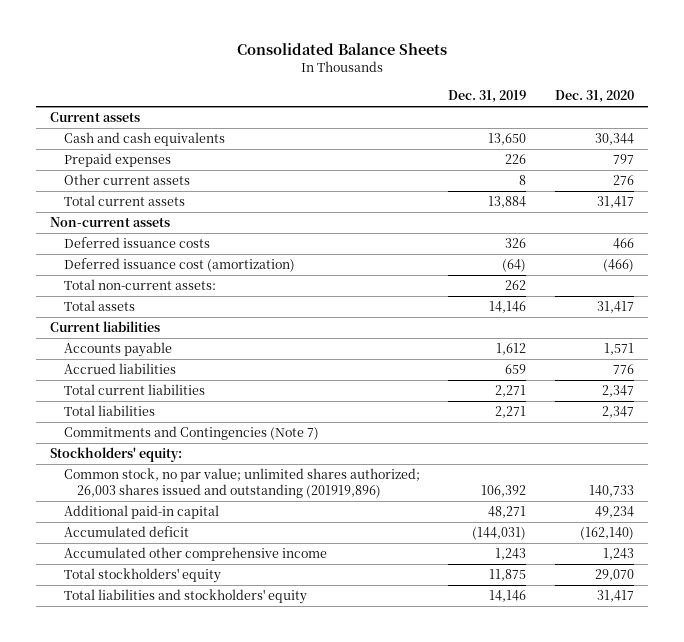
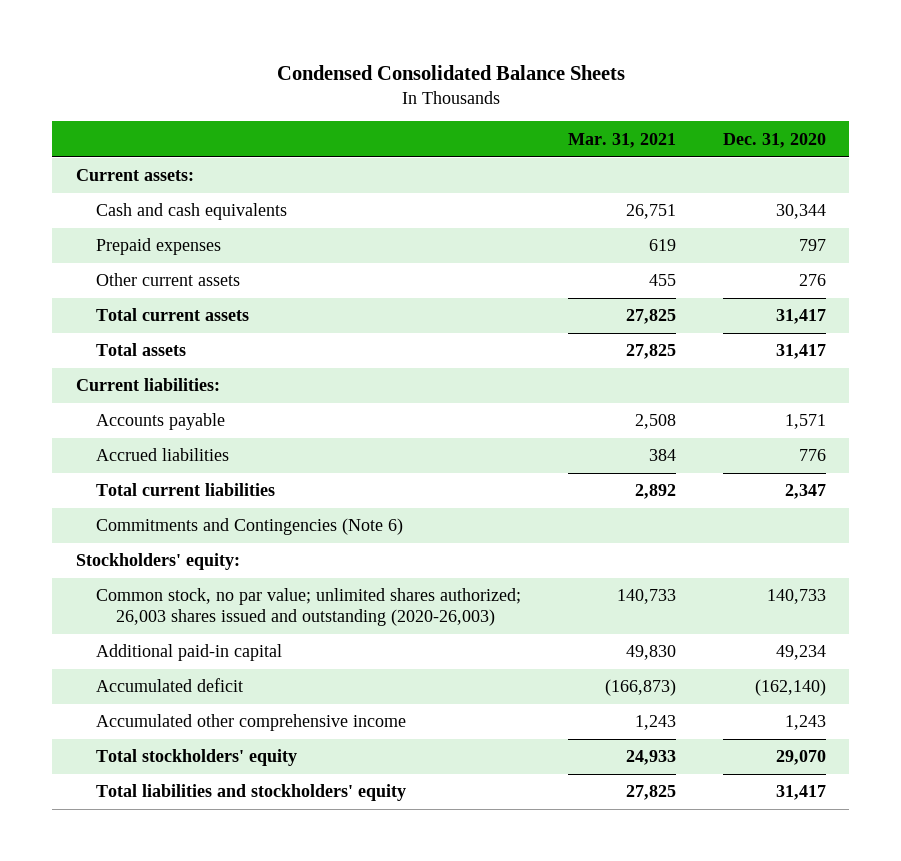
[236,43,447,56] Consolidated Balance Sheets -> [276,64,625,80] Condensed Consolidated Balance Sheets
[448,90,527,104] Dec. 31, 2019 -> none
none -> [567,132,676,148] Mar. 31, 2021
[50,112,141,123] Current assets -> [75,169,194,182] Current assets:
[50,217,171,228] Non-current assets -> none
[63,237,210,249] Deferred issuance costs -> none
[63,258,295,273] Deferred issuance cost (amortization) -> none
[63,279,216,291] Total non-current assets: -> none
[50,321,161,333] Current liabilities -> [75,378,220,392] Current liabilities:
[63,405,155,417] Total liabilities -> none
[63,426,319,441] Commitments and Contingencies (Note 7) -> [95,518,403,536] Commitments and Contingencies (Note 6)
[63,468,420,498] Common stock, no par value; unlimited shares authorized; 26,003 shares issued and outstanding (201919,896) -> [95,588,521,627] Common stock, no par value; unlimited shares authorized; 26,003 shares issued and outstanding (2020-26,003)

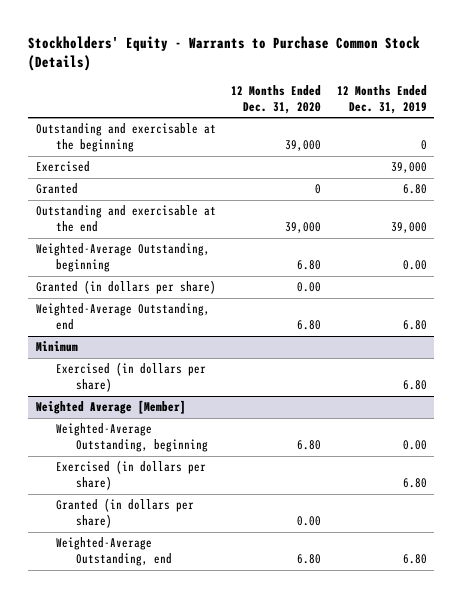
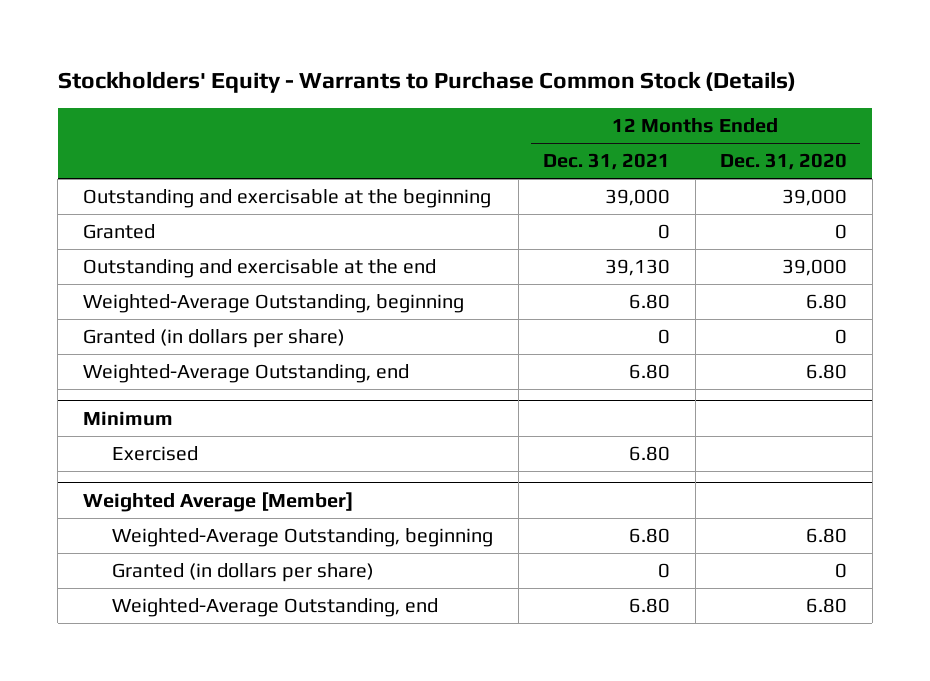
[336,85,427,114] 12 Months Ended Dec. 31, 2019 -> none
none -> [543,153,671,171] Dec. 31, 2021
[35,161,90,173] Exercised -> none
[297,282,322,293] 0.00 -> [835,328,848,344] 0
[55,362,206,392] Exercised (in dollars per share) -> none
none -> [112,445,199,461] Exercised
[55,460,206,490] Exercised (in dollars per share) -> none
[297,515,322,526] 0.00 -> [835,562,848,578] 0

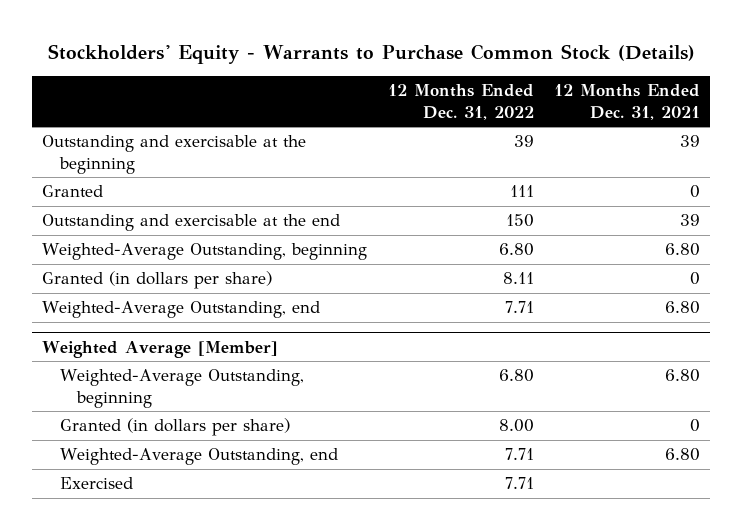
[720,153,848,171] Dec. 31, 2020 -> none
none -> [387,84,534,120] 12 Months Ended Dec. 31, 2022
[605,188,671,206] 39,000 -> [679,135,700,148] 39
[605,258,671,276] 39,130 -> [679,214,700,227] 39
[82,410,173,426] Minimum -> none
[112,445,199,461] Exercised -> none
none -> [59,477,133,490] Exercised

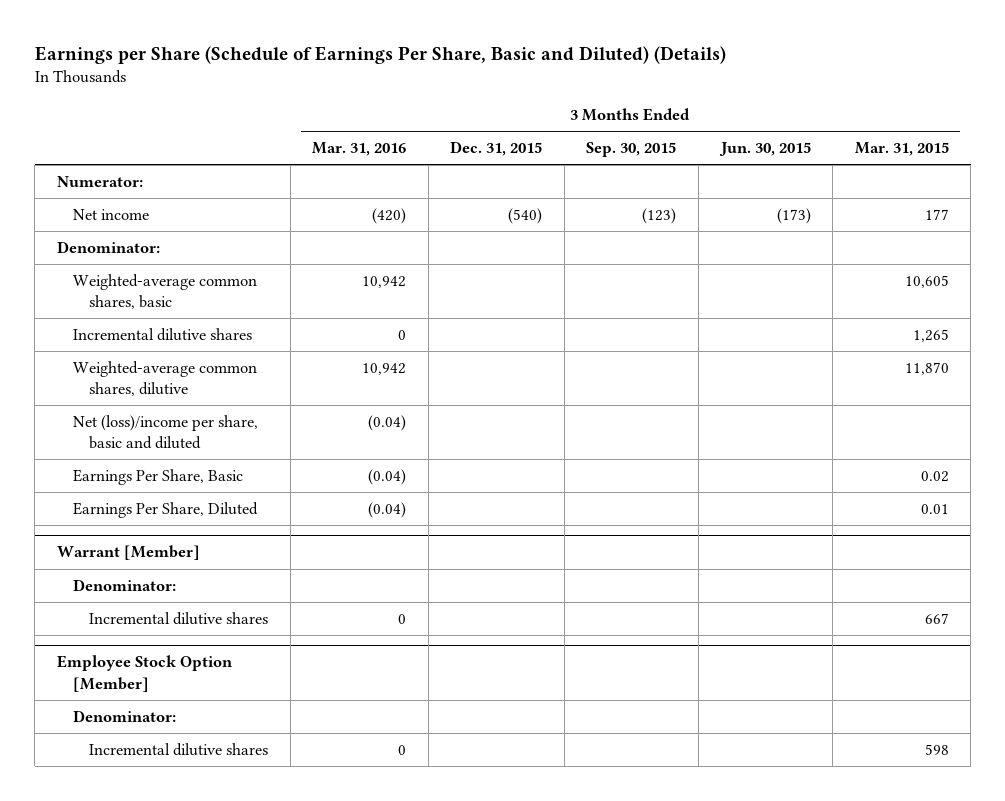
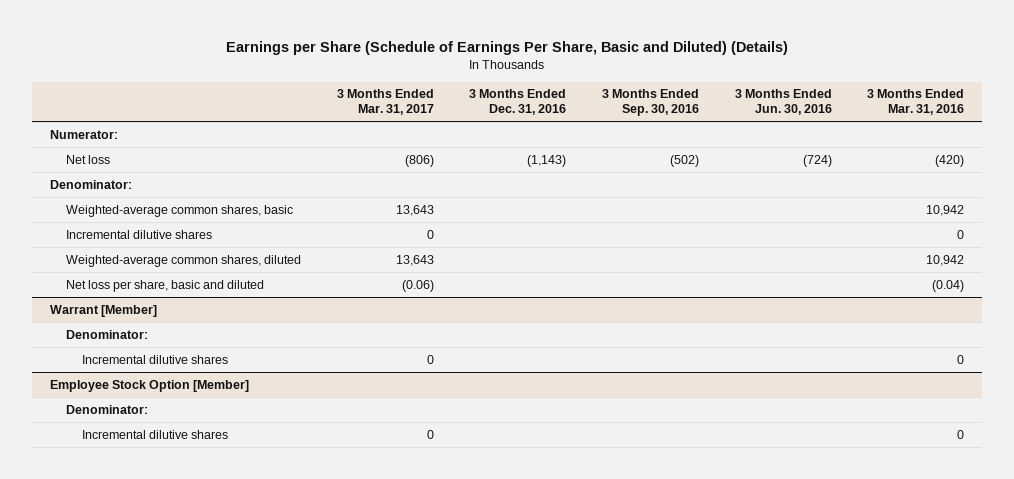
[450,141,543,157] Dec. 31, 2015 -> none
[586,142,677,158] Sep. 30, 2015 -> none
[718,142,811,157] Jun. 30, 2015 -> none
[854,142,949,157] Mar. 31, 2015 -> none
none -> [336,89,434,116] 3 Months Ended Mar. 31, 2017
none -> [469,89,567,116] 3 Months Ended Dec. 31, 2016
none -> [601,89,699,117] 3 Months Ended Sep. 30, 2016
none -> [734,89,832,116] 3 Months Ended Jun. 30, 2016
[72,208,149,220] Net income -> [66,154,111,164] Net loss
[72,468,243,485] Earnings Per Share, Basic -> none
[72,501,258,518] Earnings Per Share, Diluted -> none
[72,360,257,397] Weighted-average common shares, dilutive -> [66,254,302,267] Weighted-average common shares, diluted
[72,414,258,450] Net (loss)/income per share, basic and diluted -> [66,279,265,292] Net loss per share, basic and diluted

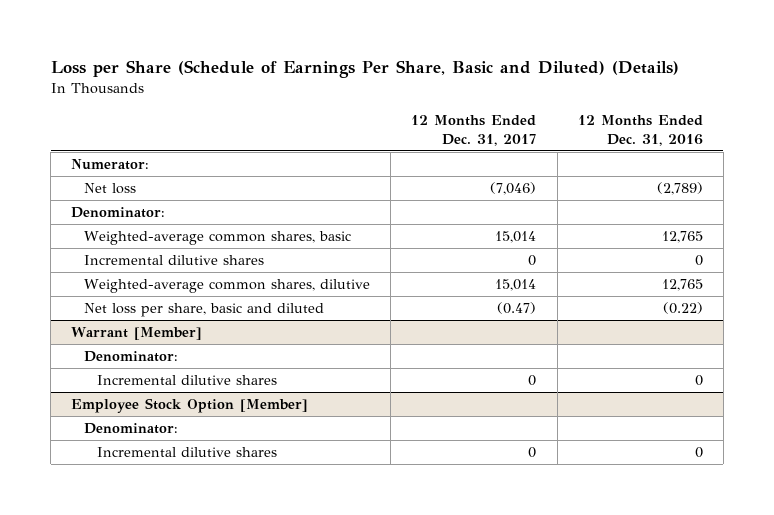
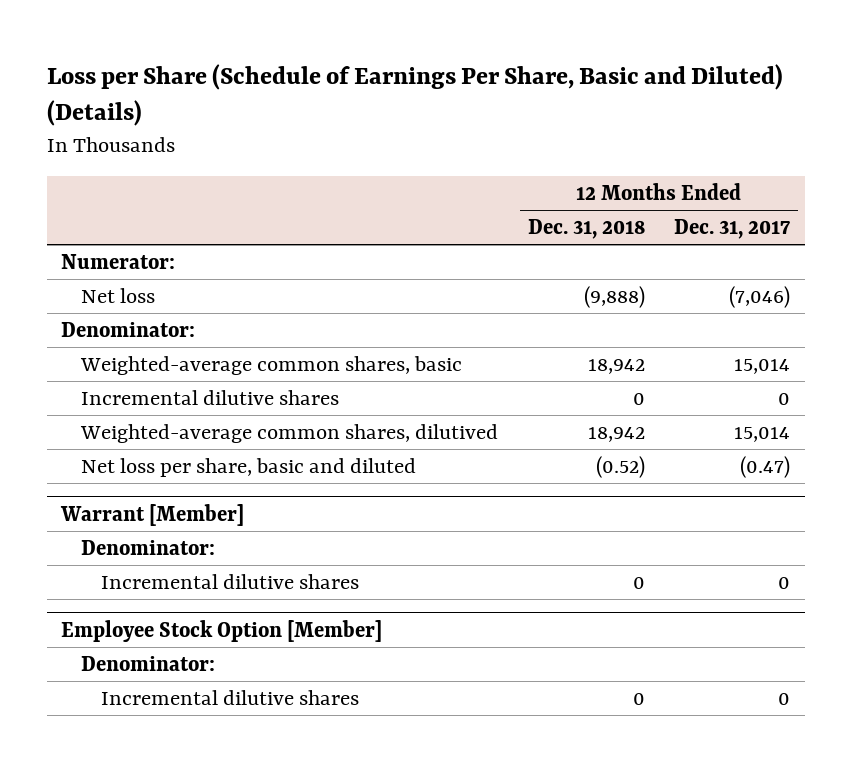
[577,114,703,146] 12 Months Ended Dec. 31, 2016 -> none
none -> [527,219,645,240] Dec. 31, 2018
[84,279,371,294] Weighted-average common shares, dilutive -> [80,423,499,443] Weighted-average common shares, dilutived

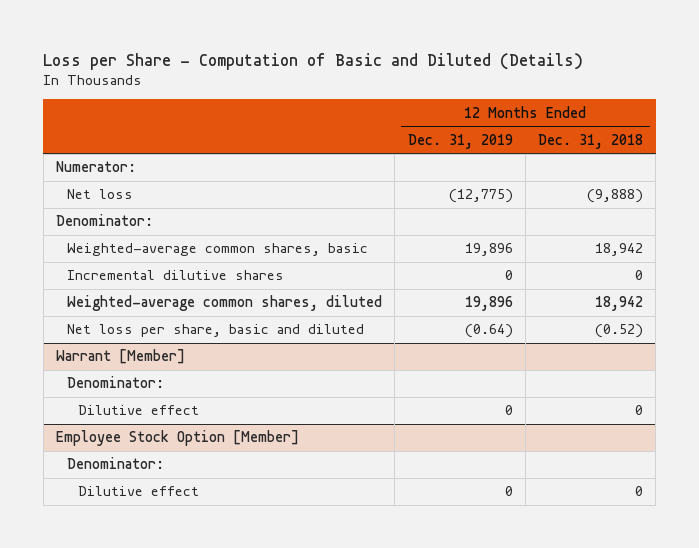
[46,63,783,127] Loss per Share (Schedule of Earnings Per Share, Basic and Diluted) (Details) -> [43,52,584,70] Loss per Share - Computation of Basic and Diluted (Details)
[674,219,791,240] Dec. 31, 2017 -> none
none -> [407,133,513,149] Dec. 31, 2019
[80,423,499,443] Weighted-average common shares, dilutived -> [66,295,382,312] Weighted-average common shares, diluted
[100,573,359,589] Incremental dilutive shares -> [77,405,199,416] Dilutive effect
[100,689,359,705] Incremental dilutive shares -> [77,486,199,497] Dilutive effect

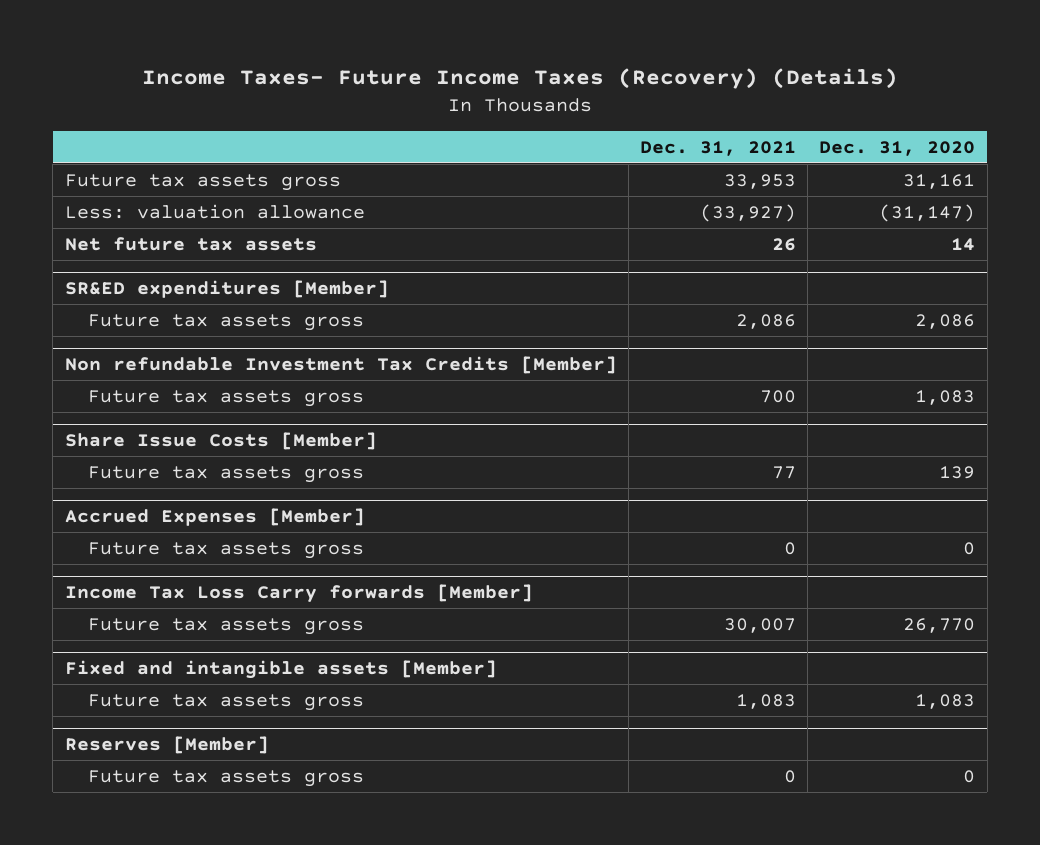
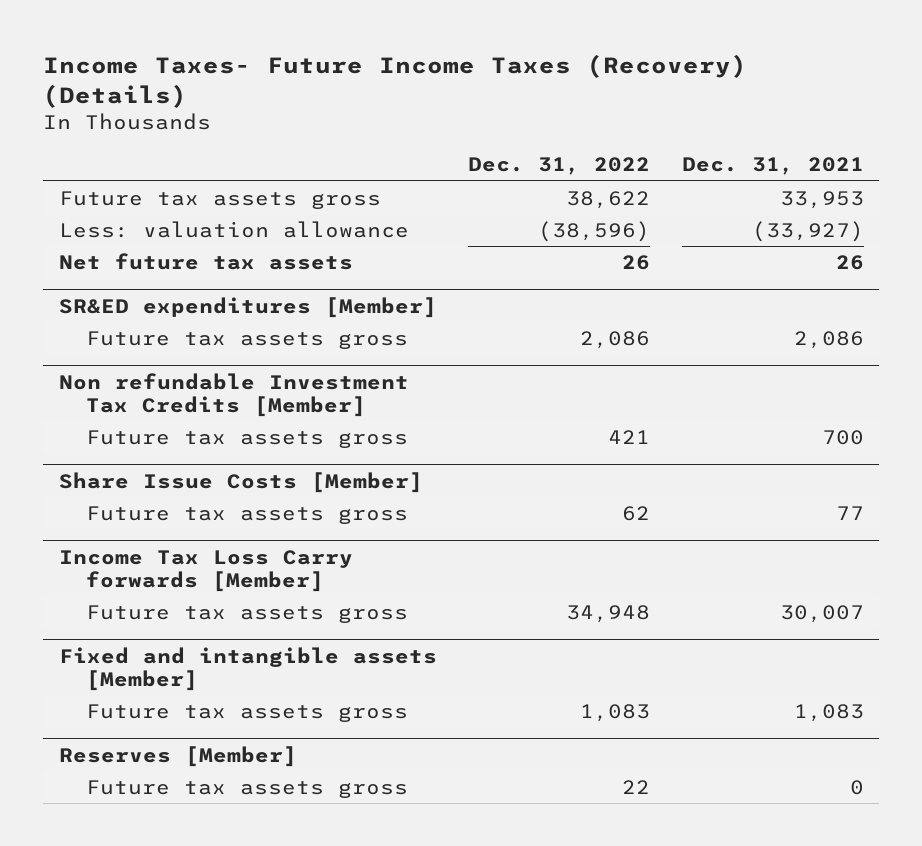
[819,140,976,156] Dec. 31, 2020 -> none
none -> [468,157,651,176] Dec. 31, 2022
[64,508,365,527] Accrued Expenses [Member] -> none
[88,541,365,559] Future tax assets gross -> none

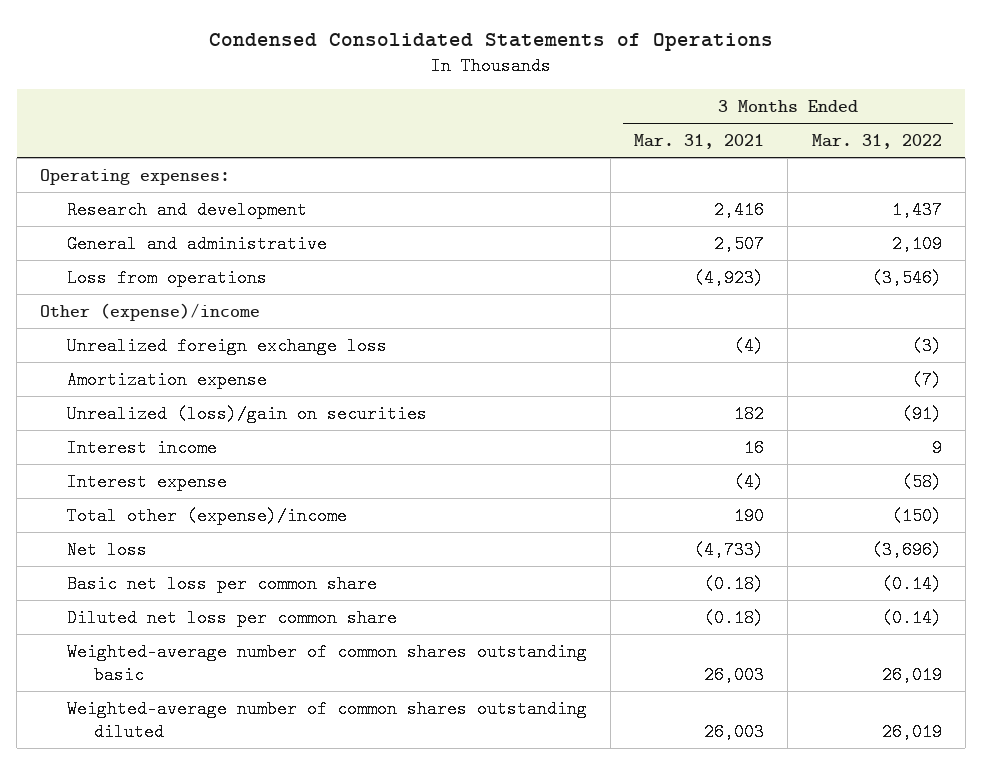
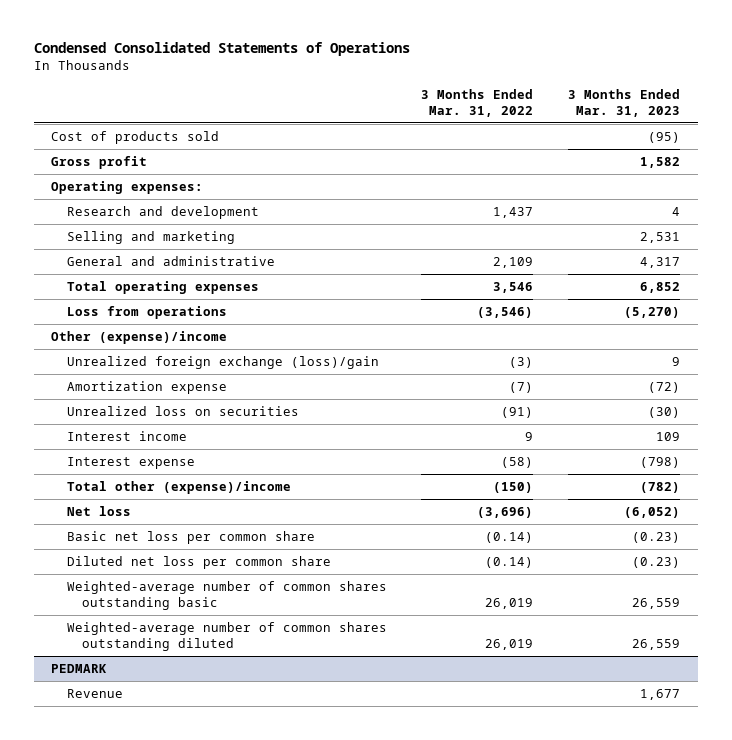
[634,134,765,150] Mar. 31, 2021 -> none
none -> [568,88,681,117] 3 Months Ended Mar. 31, 2023
none -> [51,130,220,144] Cost of products sold
none -> [51,155,148,169] Gross profit
none -> [66,230,235,244] Selling and marketing
none -> [66,280,259,294] Total operating expenses
[67,336,388,355] Unrealized foreign exchange loss -> [66,355,379,369] Unrealized foreign exchange (loss)/gain
[67,404,428,423] Unrealized (loss)/gain on securities -> [66,405,299,416] Unrealized loss on securities
none -> [51,663,108,673] PEDMARK
none -> [66,688,123,698] Revenue

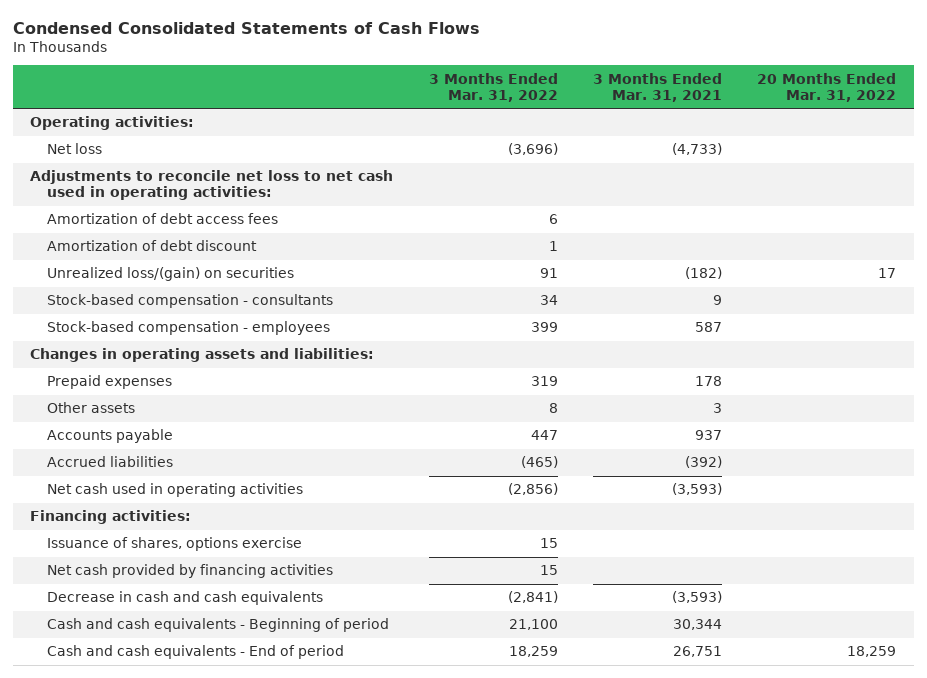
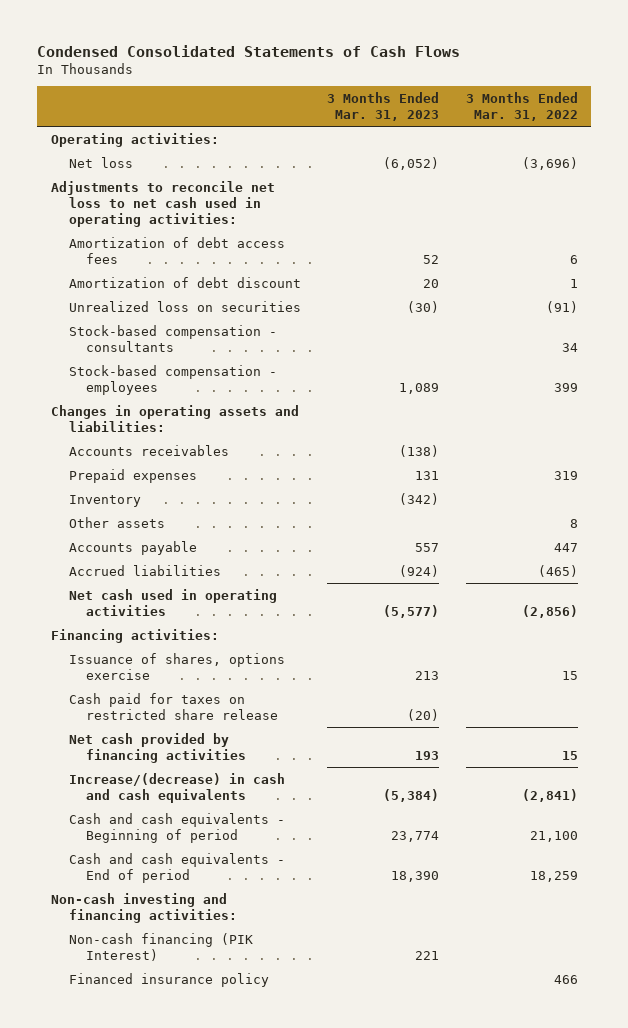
[592,72,722,102] 3 Months Ended Mar. 31, 2021 -> none
[757,72,897,102] 20 Months Ended Mar. 31, 2022 -> none
none -> [327,91,440,121] 3 Months Ended Mar. 31, 2023
[47,267,295,282] Unrealized loss/(gain) on securities -> [68,300,301,312] Unrealized loss on securities
[539,268,558,279] 91 -> [545,300,578,313] (91)
none -> [68,444,229,456] Accounts receivables
none -> [68,494,141,507] Inventory
none -> [68,692,279,720] Cash paid for taxes on restricted share release
[47,591,324,606] Decrease in cash and cash equivalents -> [68,772,285,803] Increase/(decrease) in cash and cash equivalents
none -> [50,892,237,923] Non-cash investing and financing activities:
none -> [68,932,253,961] Non-cash financing (PIK Interest)
none -> [68,972,269,987] Financed insurance policy

